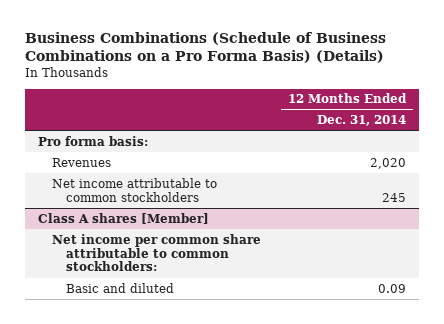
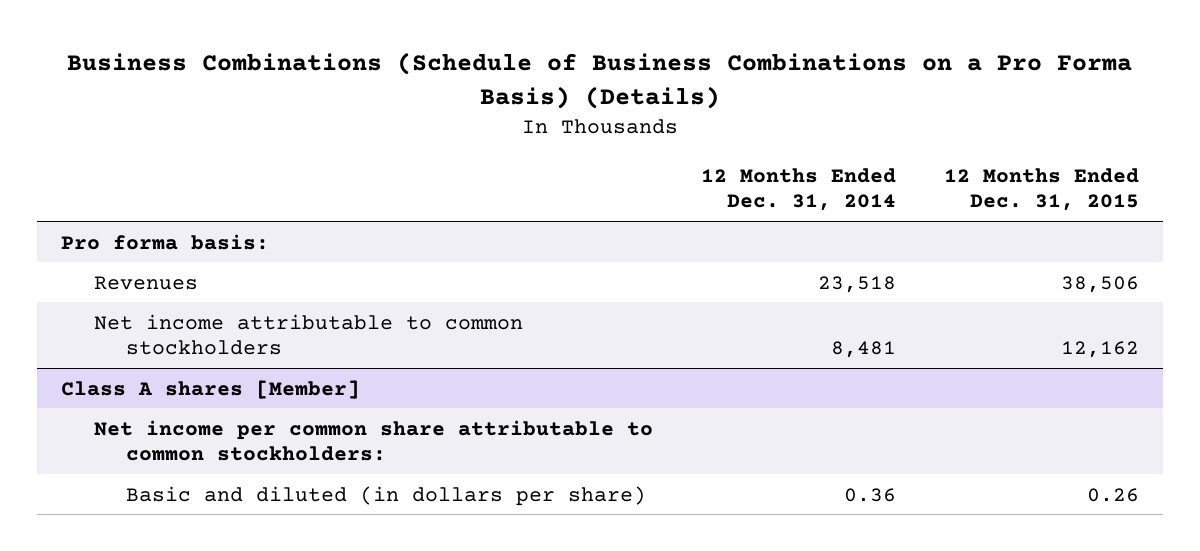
none -> [944,167,1140,212] 12 Months Ended Dec. 31, 2015
[369,157,406,169] 2,020 -> [817,275,896,293] 23,518
[381,192,406,202] 245 -> [830,341,896,359] 8,481
[66,282,175,293] Basic and diluted -> [126,485,647,506] Basic and diluted (in dollars per share)
[377,283,406,293] 0.09 -> [843,487,896,502] 0.36

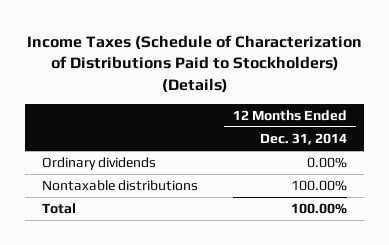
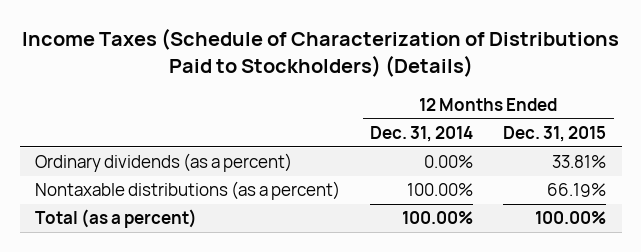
none -> [503,125,607,142] Dec. 31, 2015
[42,157,157,171] Ordinary dividends -> [34,153,292,173] Ordinary dividends (as a percent)
[42,180,199,192] Nontaxable distributions -> [34,181,340,201] Nontaxable distributions (as a percent)
[42,203,77,215] Total -> [34,209,197,229] Total (as a percent)

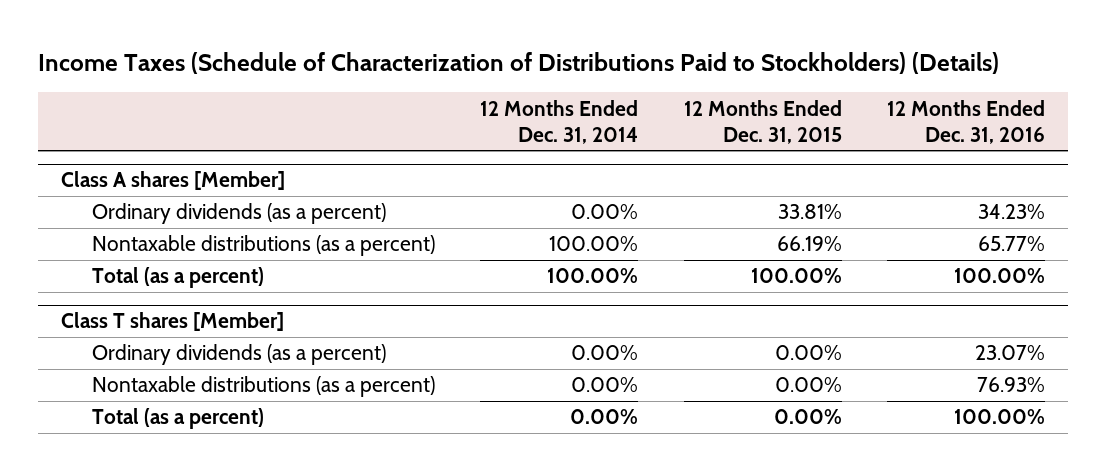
none -> [887,99,1046,144] 12 Months Ended Dec. 31, 2016
none -> [61,171,286,191] Class A shares [Member]
none -> [61,312,285,332] Class T shares [Member]
none -> [91,344,386,366] Ordinary dividends (as a percent)
none -> [91,376,435,398] Nontaxable distributions (as a percent)
none -> [91,408,264,430] Total (as a percent)

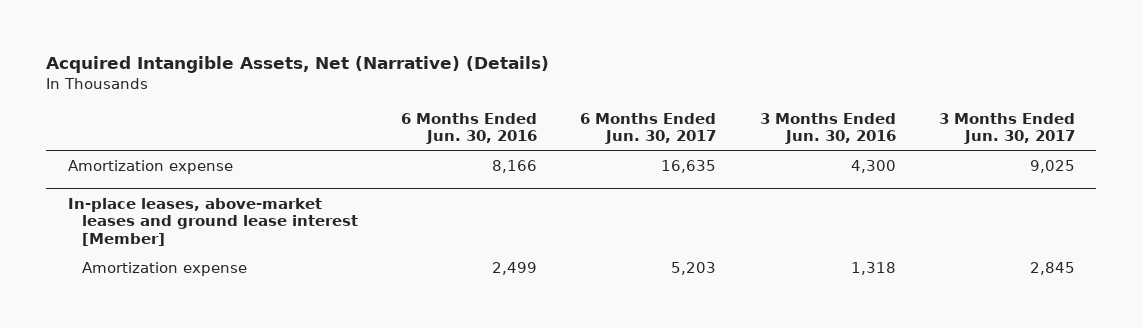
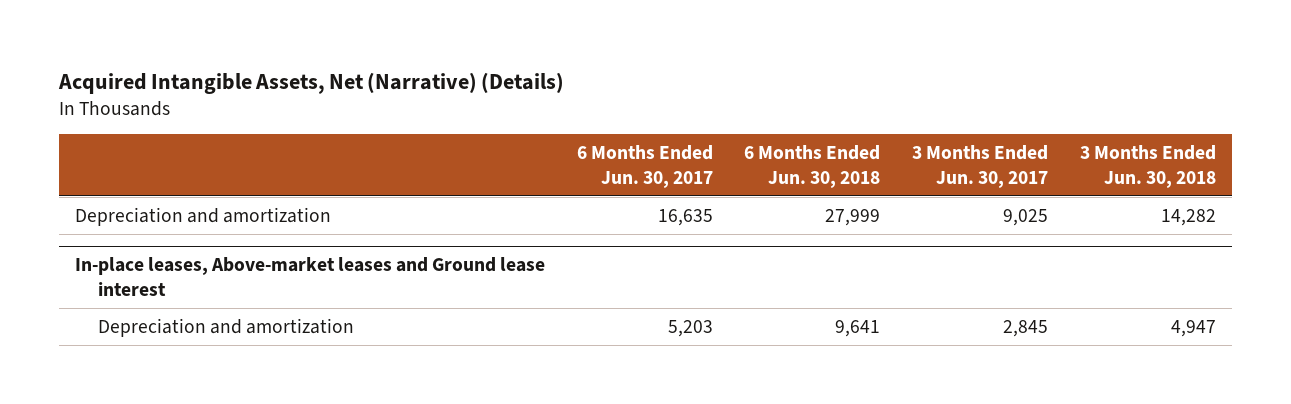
[401,112,538,145] 6 Months Ended Jun. 30, 2016 -> none
[759,112,896,145] 3 Months Ended Jun. 30, 2016 -> none
none -> [744,145,881,188] 6 Months Ended Jun. 30, 2018
none -> [1079,145,1216,188] 3 Months Ended Jun. 30, 2018
[67,159,233,174] Amortization expense -> [74,206,331,226] Depreciation and amortization
[67,197,359,247] In-place leases, above-market leases and ground lease interest [Member] -> [74,257,545,296] In-place leases, Above-market leases and Ground lease interest
[82,261,248,276] Amortization expense -> [97,317,354,337] Depreciation and amortization

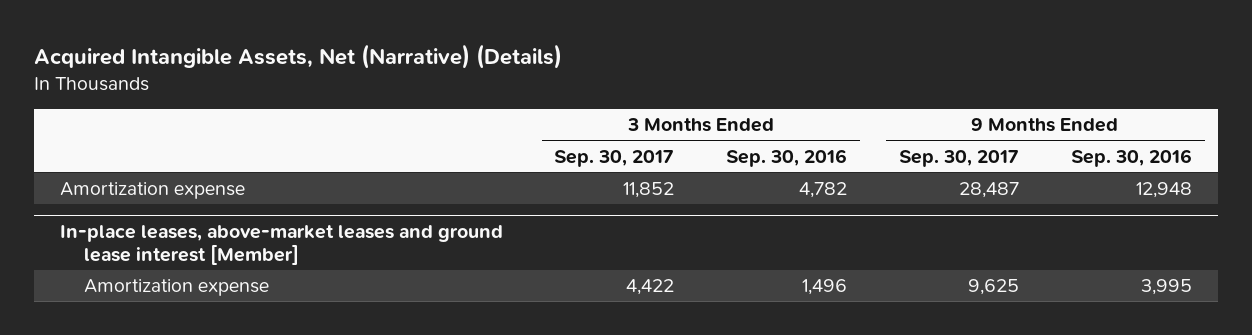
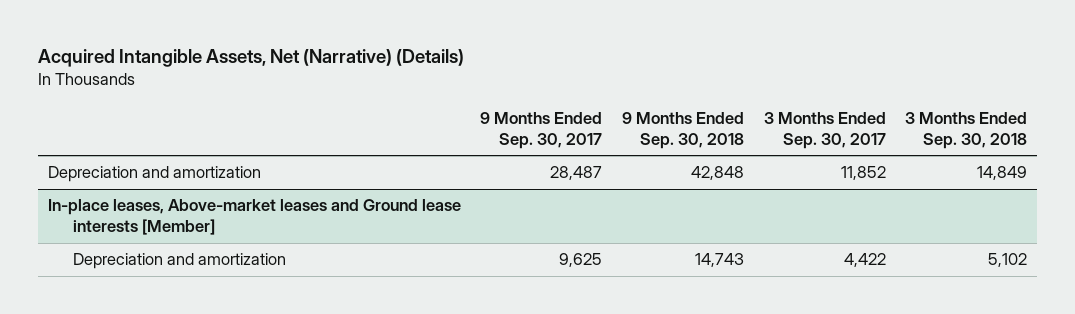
[726,148,848,167] Sep. 30, 2016 -> none
[1070,148,1192,167] Sep. 30, 2016 -> none
none -> [622,111,745,149] 9 Months Ended Sep. 30, 2018
none -> [905,111,1028,149] 3 Months Ended Sep. 30, 2018
[59,182,245,200] Amortization expense -> [47,166,261,183] Depreciation and amortization
[59,224,503,265] In-place leases, above-market leases and ground lease interest [Member] -> [47,199,461,236] In-place leases, Above-market leases and Ground lease interests [Member]
[84,279,270,297] Amortization expense -> [72,253,286,270] Depreciation and amortization

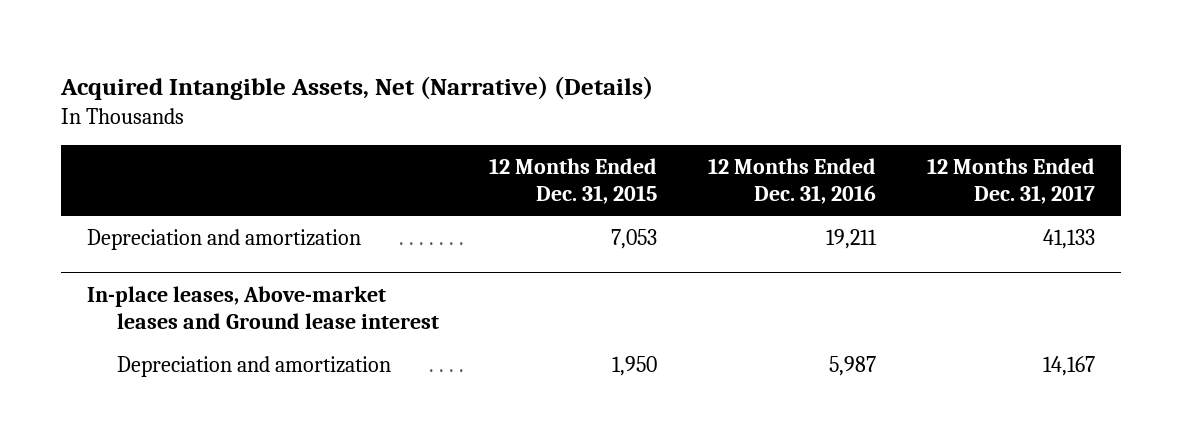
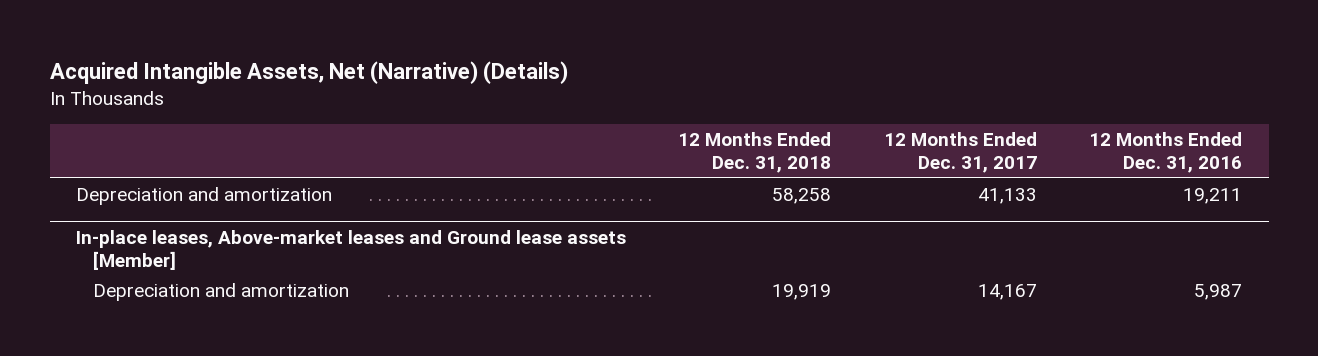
[489,157,658,205] 12 Months Ended Dec. 31, 2015 -> none
none -> [678,132,832,174] 12 Months Ended Dec. 31, 2018
[86,285,439,330] In-place leases, Above-market leases and Ground lease interest -> [75,229,626,270] In-place leases, Above-market leases and Ground lease assets [Member]

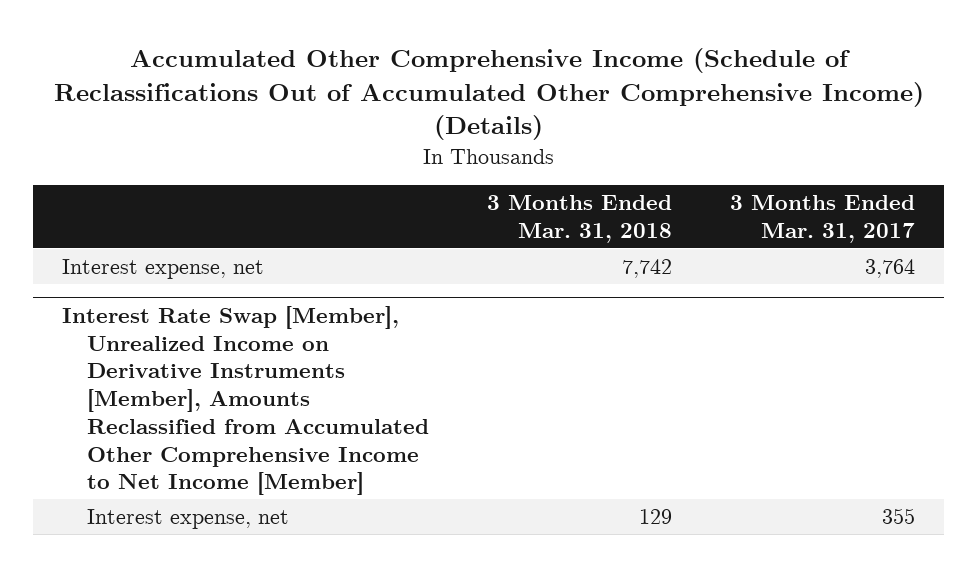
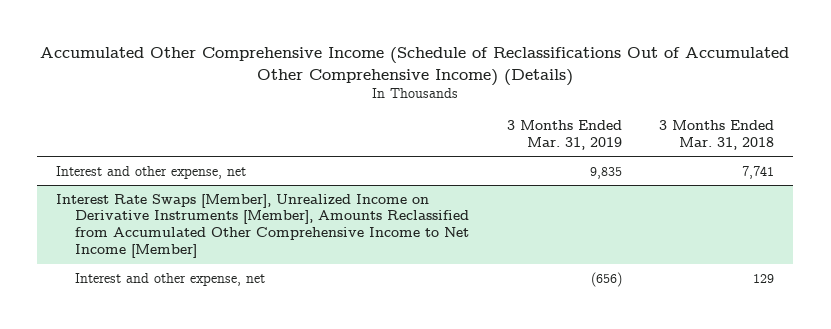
[730,195,916,243] 3 Months Ended Mar. 31, 2017 -> none
none -> [506,120,622,151] 3 Months Ended Mar. 31, 2019
[62,258,265,279] Interest expense, net -> [56,165,247,179] Interest and other expense, net
[622,258,673,278] 7,742 -> [742,165,775,179] 7,741
[62,305,430,496] Interest Rate Swap [Member], Unrealized Income on Derivative Instruments [Member], Amounts Reclassified from Accumulated Other Comprehensive Income to Net Income [Member] -> [56,193,470,259] Interest Rate Swaps [Member], Unrealized Income on Derivative Instruments [Member], Amounts Reclassified from Accumulated Other Comprehensive Income to Net Income [Member]
[87,508,290,529] Interest expense, net -> [75,272,266,286] Interest and other expense, net

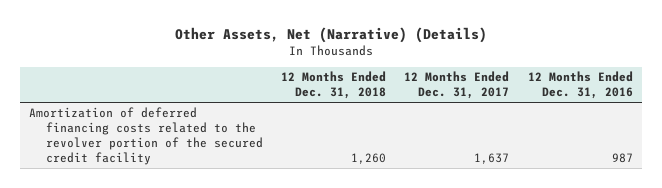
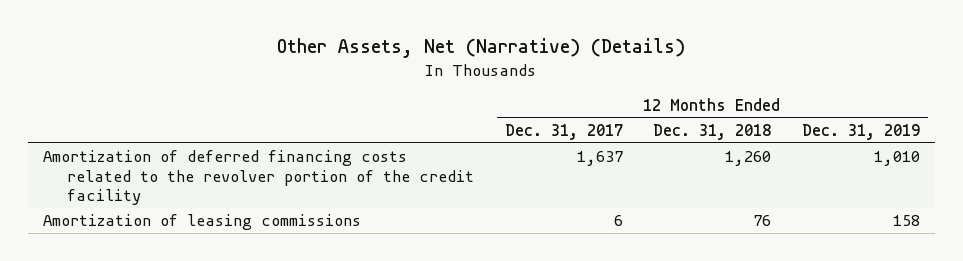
[527,71,633,100] 12 Months Ended Dec. 31, 2016 -> none
none -> [801,124,920,141] Dec. 31, 2019
[29,107,263,166] Amortization of deferred financing costs related to the revolver portion of the secured credit facility -> [43,150,475,206] Amortization of deferred financing costs related to the revolver portion of the credit facility
none -> [43,214,362,231] Amortization of leasing commissions

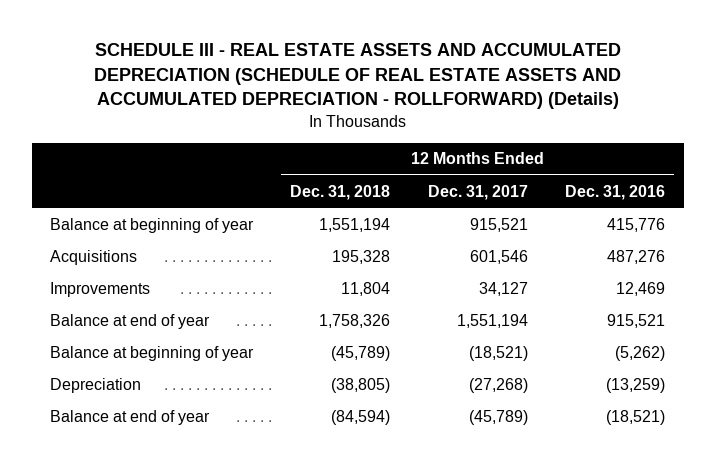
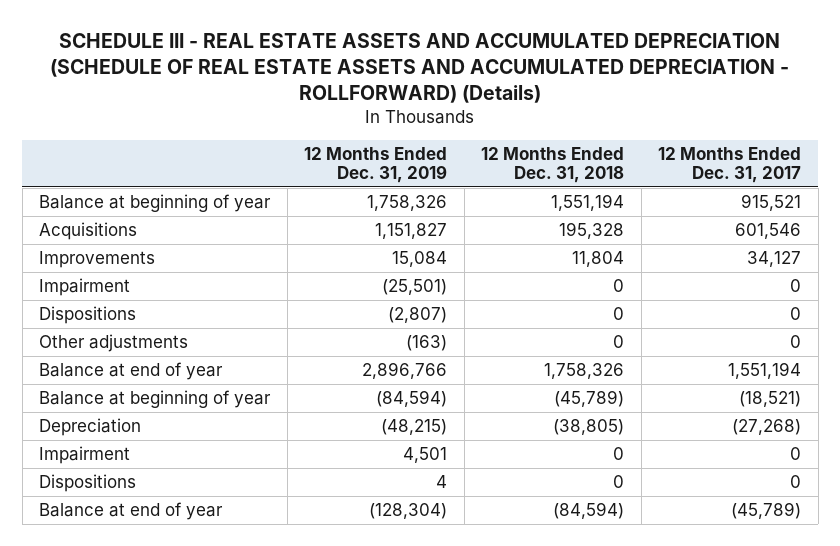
[564,184,665,200] Dec. 31, 2016 -> none
none -> [304,146,448,184] 12 Months Ended Dec. 31, 2019
none -> [39,277,131,296] Impairment
none -> [39,305,137,324] Dispositions
none -> [39,333,189,352] Other adjustments
none -> [39,445,131,464] Impairment
none -> [39,473,137,492] Dispositions

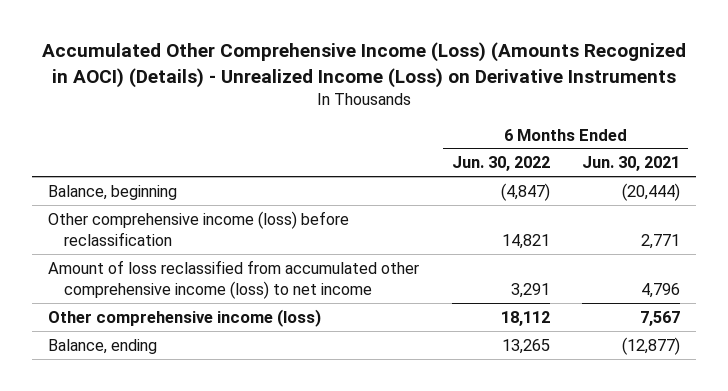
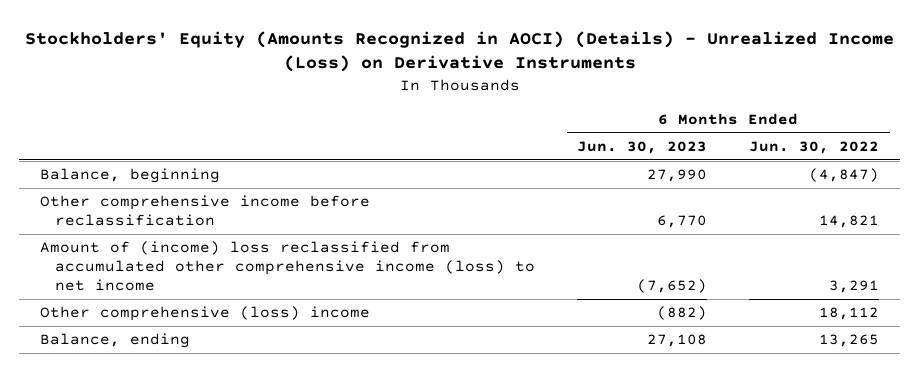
[42,42,687,88] Accumulated Other Comprehensive Income (Loss) (Amounts Recognized in AOCI) (Details) - Unrealized Income (Loss) on Derivative Instruments -> [24,30,894,73] Stockholders' Equity (Amounts Recognized in AOCI) (Details) - Unrealized Income (Loss) on Derivative Instruments
[582,156,681,172] Jun. 30, 2021 -> none
none -> [577,141,708,155] Jun. 30, 2023
[48,210,350,246] Other comprehensive income (loss) before reclassification -> [39,195,370,227] Other comprehensive income before reclassification
[48,259,420,299] Amount of loss reclassified from accumulated other comprehensive income (loss) to net income -> [39,241,536,291] Amount of (income) loss reclassified from accumulated other comprehensive income (loss) to net income
[48,308,322,327] Other comprehensive income (loss) -> [39,306,370,322] Other comprehensive (loss) income

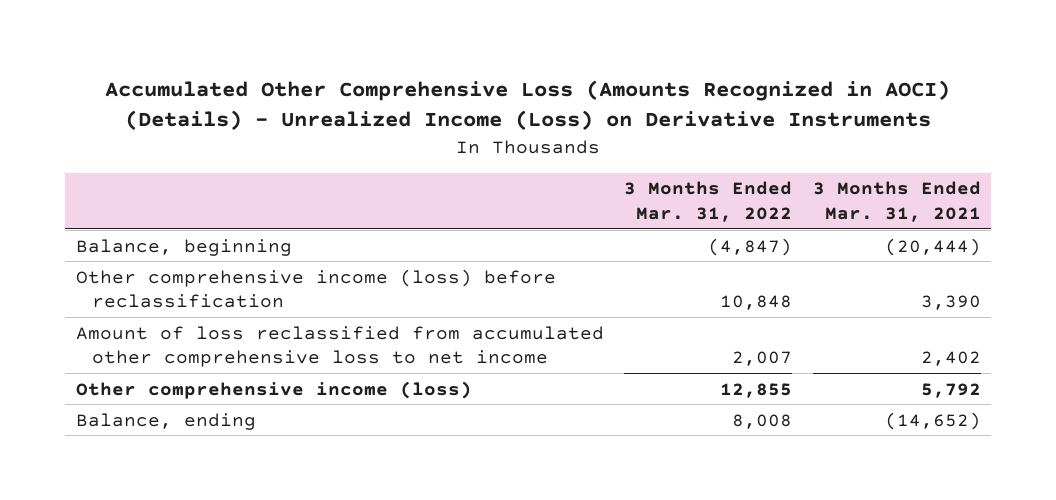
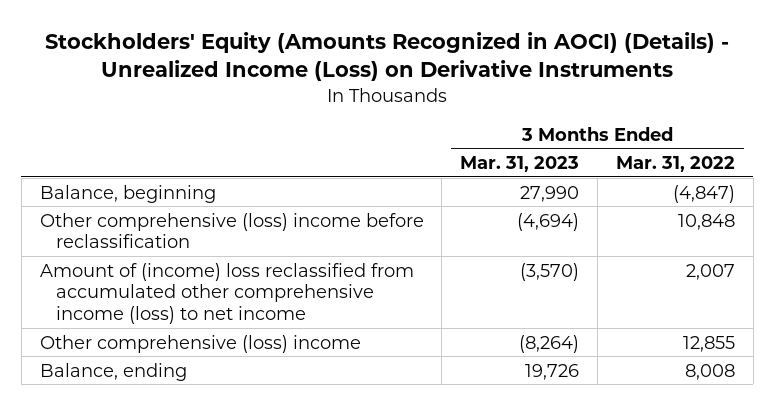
[105,79,951,131] Accumulated Other Comprehensive Loss (Amounts Recognized in AOCI) (Details) - Unrealized Income (Loss) on Derivative Instruments -> [45,32,730,82] Stockholders' Equity (Amounts Recognized in AOCI) (Details) - Unrealized Income (Loss) on Derivative Instruments
[812,181,981,223] 3 Months Ended Mar. 31, 2021 -> none
none -> [460,155,580,172] Mar. 31, 2023
[75,268,556,309] Other comprehensive income (loss) before reclassification -> [39,212,424,249] Other comprehensive (loss) income before reclassification
[75,325,604,368] Amount of loss reclassified from accumulated other comprehensive loss to net income -> [39,262,414,324] Amount of (income) loss reclassified from accumulated other comprehensive income (loss) to net income
[75,380,472,399] Other comprehensive income (loss) -> [39,334,361,353] Other comprehensive (loss) income

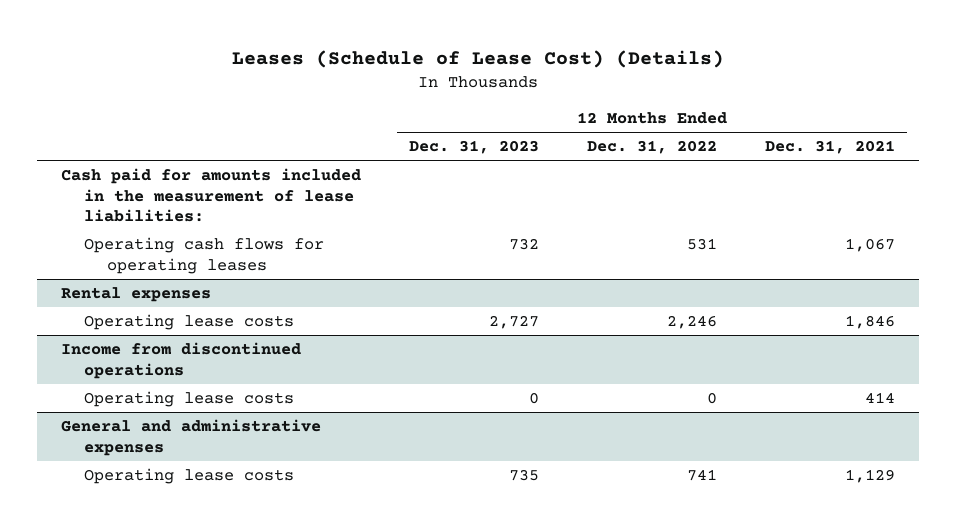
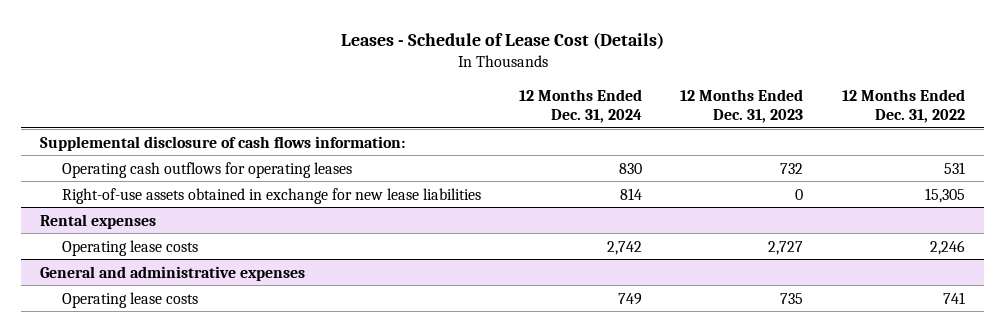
[231,49,724,68] Leases (Schedule of Lease Cost) (Details) -> [340,31,664,49] Leases - Schedule of Lease Cost (Details)
[764,140,895,155] Dec. 31, 2021 -> none
none -> [519,89,643,123] 12 Months Ended Dec. 31, 2024
[61,167,362,223] Cash paid for amounts included in the measurement of lease liabilities: -> [40,135,406,151] Supplemental disclosure of cash flows information:
[83,236,324,274] Operating cash flows for operating leases -> [61,161,352,178] Operating cash outflows for operating leases
none -> [61,187,481,204] Right-of-use assets obtained in exchange for new lease liabilities
[61,341,302,379] Income from discontinued operations -> none
[83,390,294,407] Operating lease costs -> none

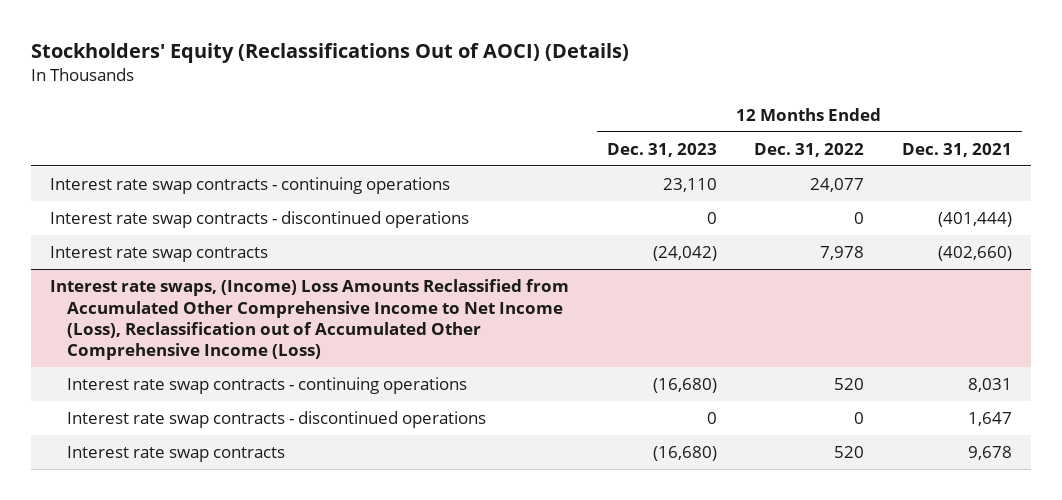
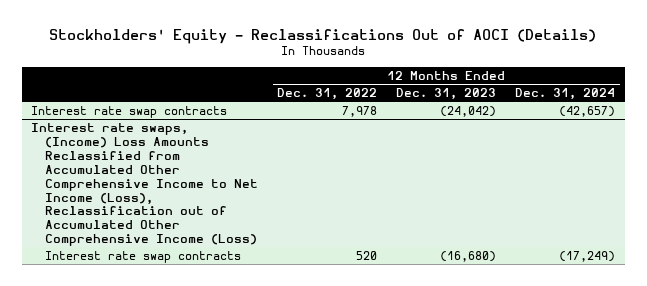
[31,42,630,63] Stockholders' Equity (Reclassifications Out of AOCI) (Details) -> [49,28,597,44] Stockholders' Equity - Reclassifications Out of AOCI (Details)
[902,142,1013,157] Dec. 31, 2021 -> none
none -> [515,88,616,101] Dec. 31, 2024
[50,177,451,195] Interest rate swap contracts - continuing operations -> none
[50,211,470,229] Interest rate swap contracts - discontinued operations -> none
[66,377,467,395] Interest rate swap contracts - continuing operations -> none
[66,411,486,429] Interest rate swap contracts - discontinued operations -> none

